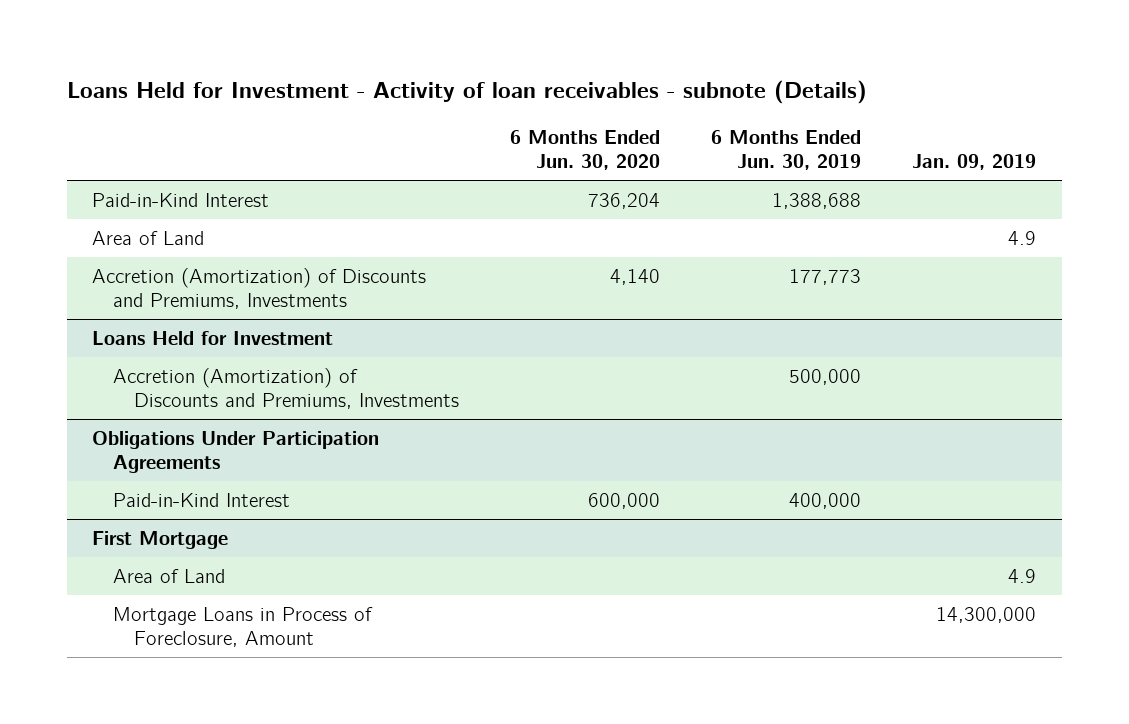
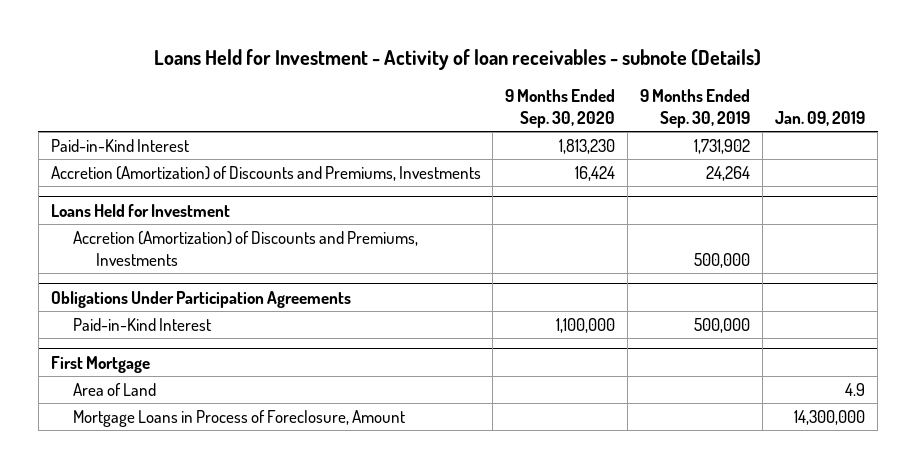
[510,130,661,171] 6 Months Ended Jun. 30, 2020 -> none
[711,130,862,171] 6 Months Ended Jun. 30, 2019 -> none
none -> [505,88,616,128] 9 Months Ended Sep. 30, 2020
none -> [640,88,751,128] 9 Months Ended Sep. 30, 2019
[92,230,205,245] Area of Land -> none

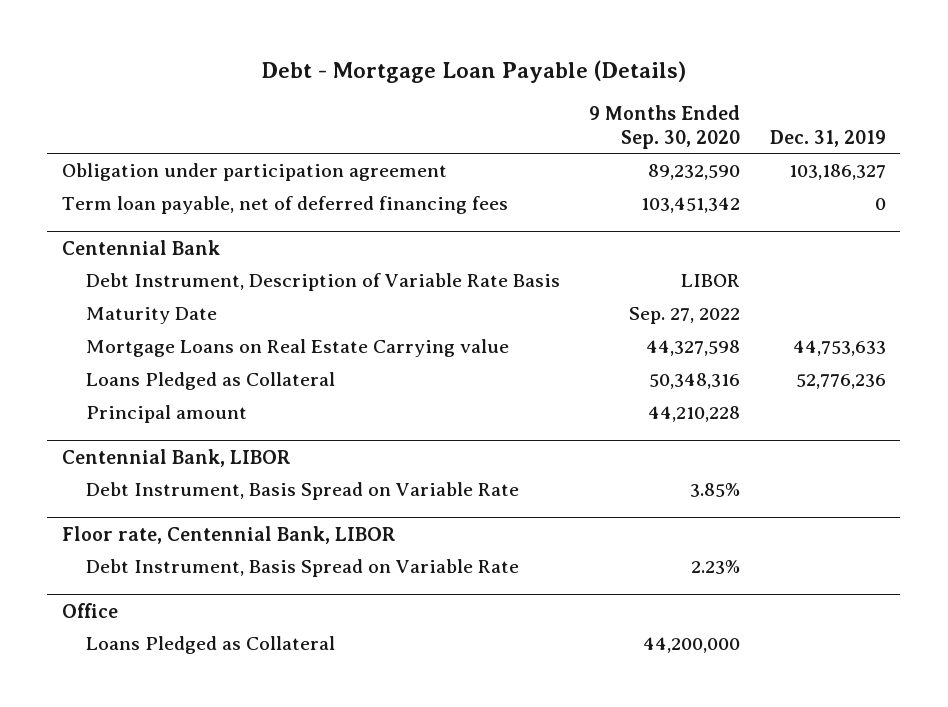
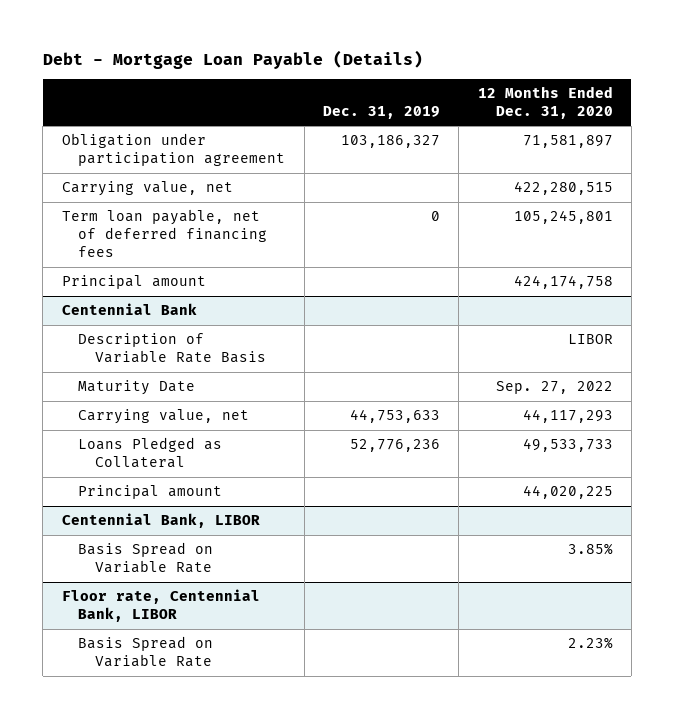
[589,105,741,149] 9 Months Ended Sep. 30, 2020 -> none
none -> [477,85,613,119] 12 Months Ended Dec. 31, 2020
none -> [61,181,233,197] Carrying value, net
none -> [61,275,206,290] Principal amount
[85,273,560,292] Debt Instrument, Description of Variable Rate Basis -> [78,333,266,364] Description of Variable Rate Basis
[85,339,509,358] Mortgage Loans on Real Estate Carrying value -> [78,409,250,425] Carrying value, net
[85,482,519,501] Debt Instrument, Basis Spread on Variable Rate -> [78,542,214,574] Basis Spread on Variable Rate
[62,602,119,618] Office -> none
[85,636,335,655] Loans Pledged as Collateral -> none
[85,559,519,578] Debt Instrument, Basis Spread on Variable Rate -> [78,636,214,668] Basis Spread on Variable Rate

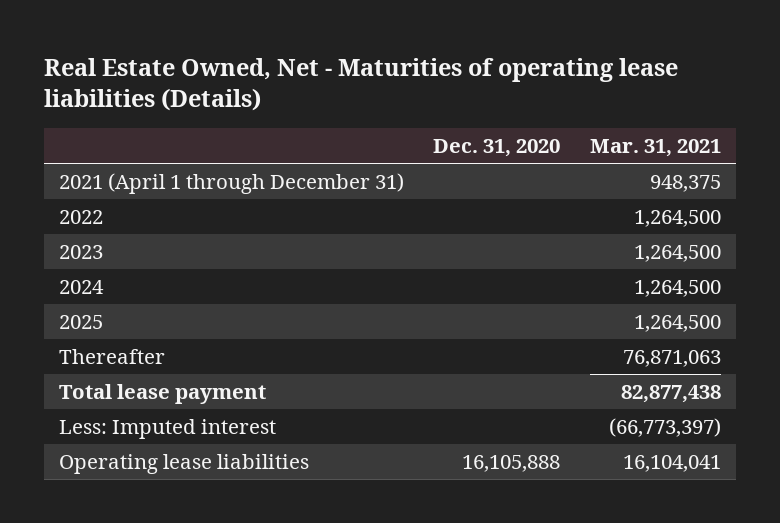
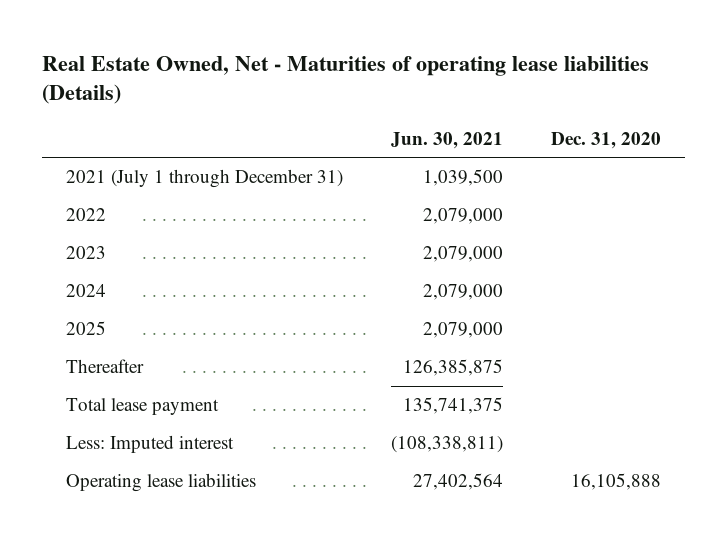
[590,138,722,157] Mar. 31, 2021 -> none
none -> [390,131,503,149] Jun. 30, 2021
[58,173,404,195] 2021 (April 1 through December 31) -> [65,169,343,189] 2021 (July 1 through December 31)

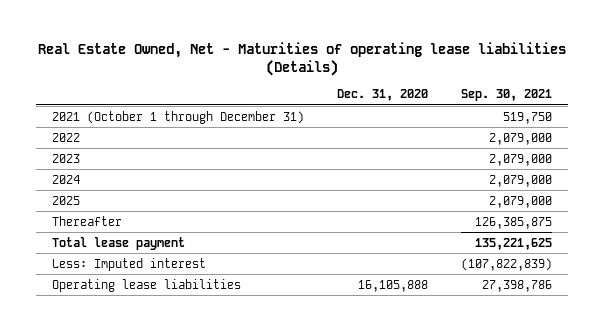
[390,131,503,149] Jun. 30, 2021 -> none
none -> [460,89,552,102] Sep. 30, 2021
[65,169,343,189] 2021 (July 1 through December 31) -> [52,110,305,124] 2021 (October 1 through December 31)

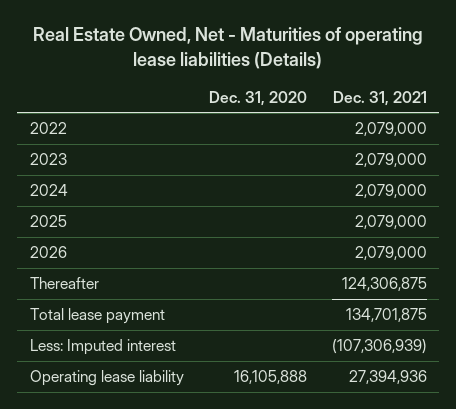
[460,89,552,102] Sep. 30, 2021 -> none
none -> [332,90,427,106] Dec. 31, 2021
[52,110,305,124] 2021 (October 1 through December 31) -> none
none -> [29,246,67,259] 2026
[52,278,242,292] Operating lease liabilities -> [29,370,184,387] Operating lease liability

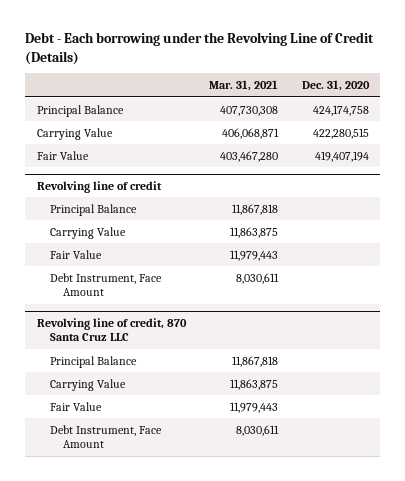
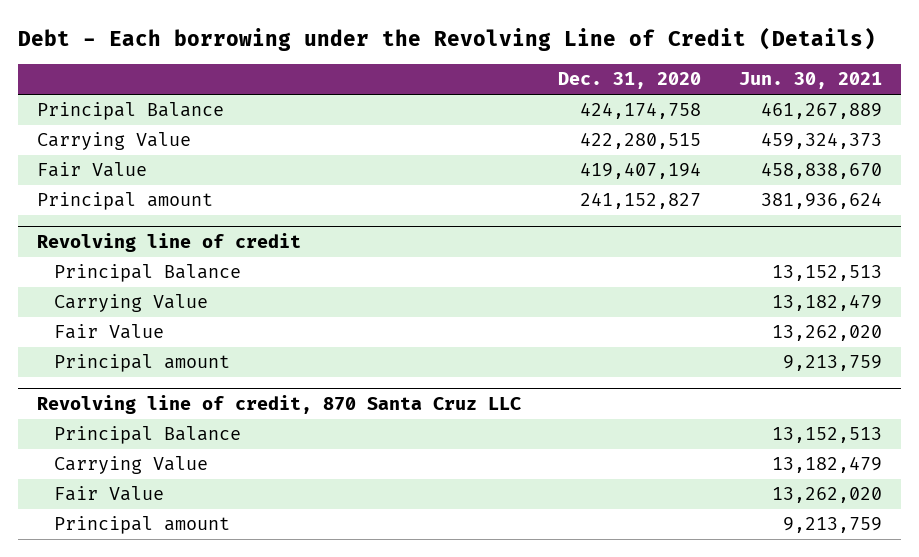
[209,80,279,92] Mar. 31, 2021 -> none
none -> [738,72,882,90] Jun. 30, 2021
none -> [36,192,213,211] Principal amount
[50,272,163,296] Debt Instrument, Face Amount -> [54,354,231,373] Principal amount
[50,424,163,448] Debt Instrument, Face Amount -> [54,516,231,535] Principal amount

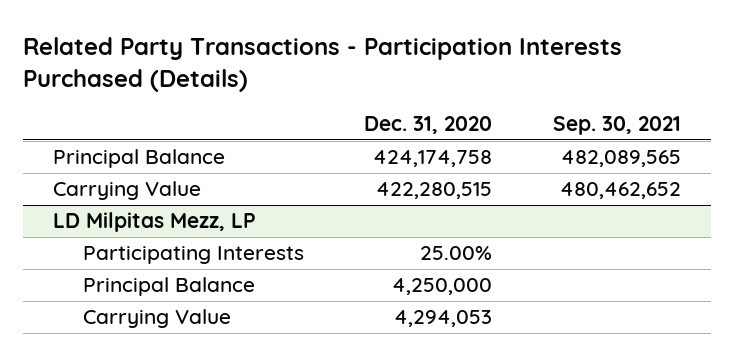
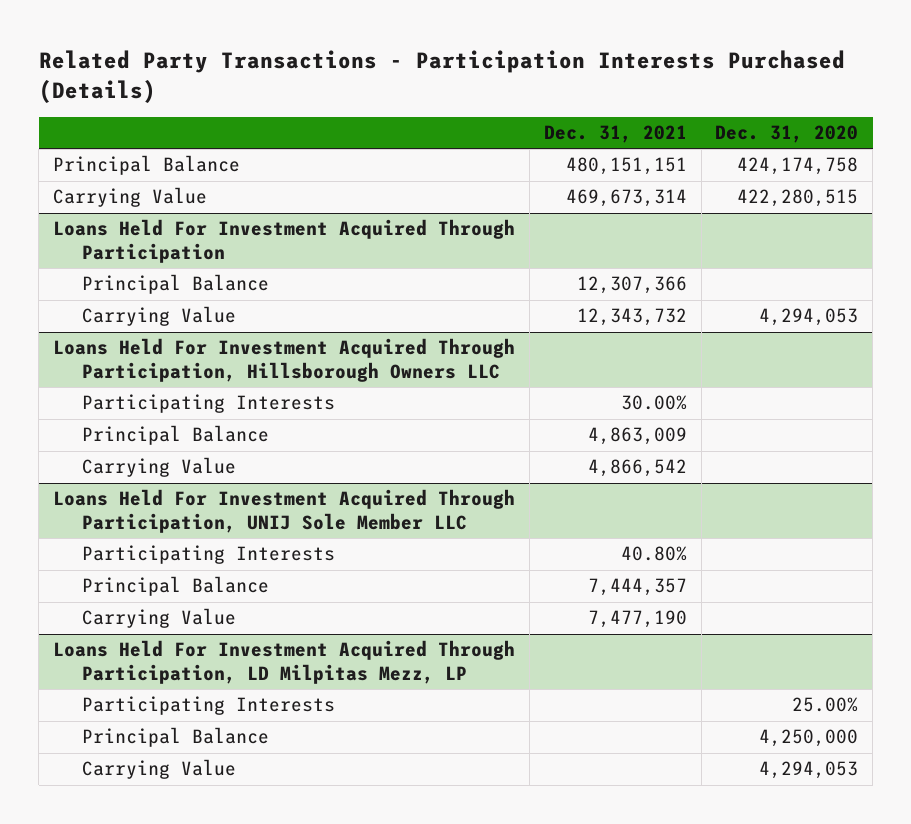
[553,116,682,136] Sep. 30, 2021 -> none
none -> [543,125,687,144] Dec. 31, 2021
none -> [52,219,515,264] Loans Held For Investment Acquired Through Participation
none -> [81,274,269,295] Principal Balance
none -> [81,306,236,327] Carrying Value
none -> [52,338,515,383] Loans Held For Investment Acquired Through Participation, Hillsborough Owners LLC
none -> [81,394,335,414] Participating Interests
none -> [81,425,269,446] Principal Balance
none -> [81,457,236,478] Carrying Value
none -> [52,489,515,534] Loans Held For Investment Acquired Through Participation, UNIJ Sole Member LLC
none -> [81,545,335,565] Participating Interests
none -> [81,576,269,597] Principal Balance
none -> [81,608,236,629] Carrying Value
[53,212,257,233] LD Milpitas Mezz, LP -> [52,640,515,685] Loans Held For Investment Acquired Through Participation, LD Milpitas Mezz, LP

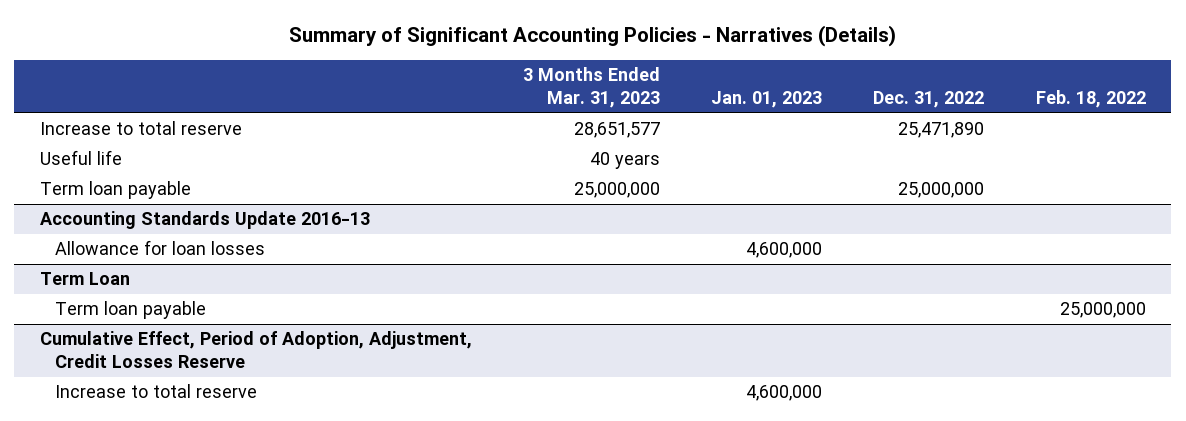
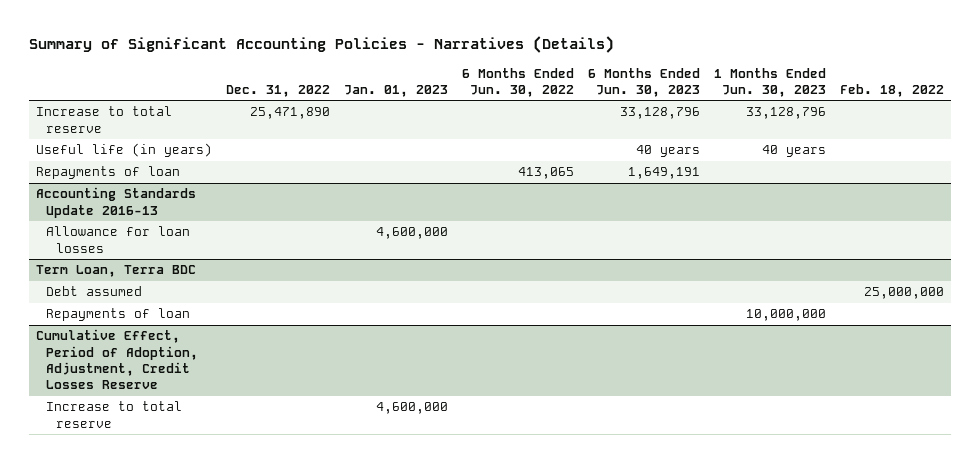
[523,67,661,109] 3 Months Ended Mar. 31, 2023 -> none
none -> [462,67,575,98] 6 Months Ended Jun. 30, 2022
none -> [588,67,701,98] 6 Months Ended Jun. 30, 2023
none -> [714,67,827,98] 1 Months Ended Jun. 30, 2023
[39,181,191,200] Term loan payable -> none
[39,150,122,166] Useful life -> [36,143,213,158] Useful life (in years)
none -> [36,166,181,180] Repayments of loan
[55,301,207,320] Term loan payable -> none
[39,272,130,286] Term Loan -> [36,265,197,278] Term Loan, Terra BDC
none -> [46,286,143,297] Debt assumed
none -> [46,308,191,322] Repayments of loan

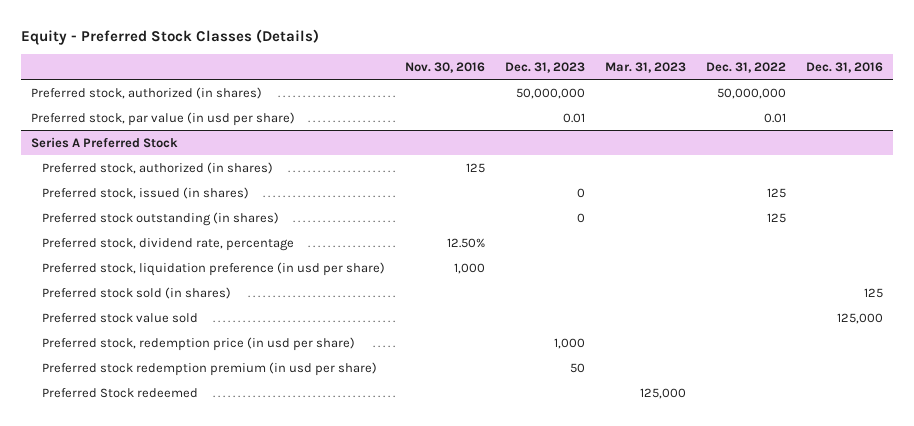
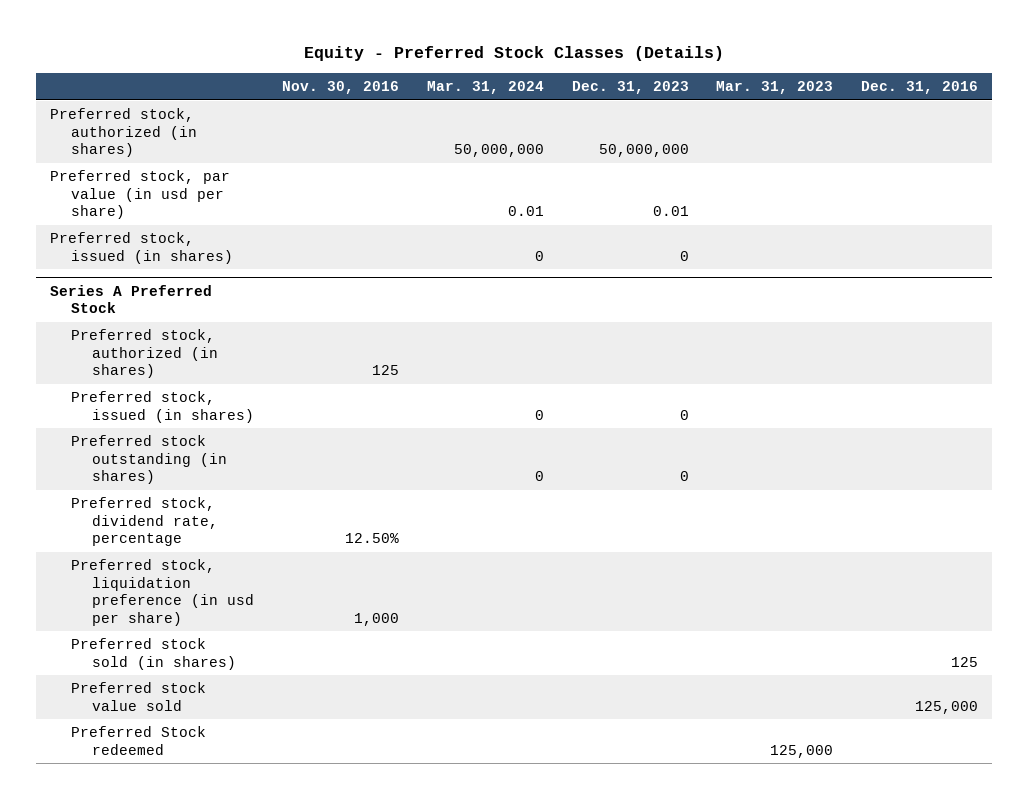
[706,61,787,73] Dec. 31, 2022 -> none
none -> [426,80,544,94] Mar. 31, 2024
none -> [49,232,233,264] Preferred stock, issued (in shares)
[42,336,356,351] Preferred stock, redemption price (in usd per share) -> none
[42,361,378,376] Preferred stock redemption premium (in usd per share) -> none

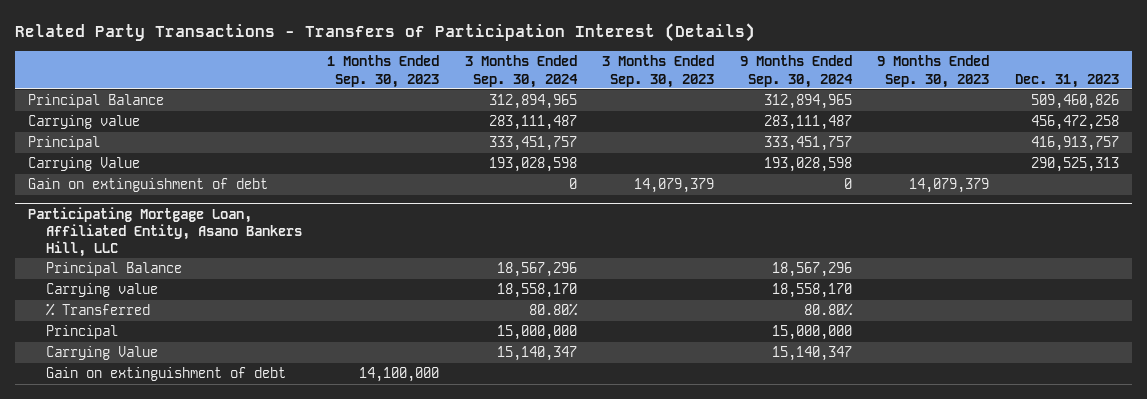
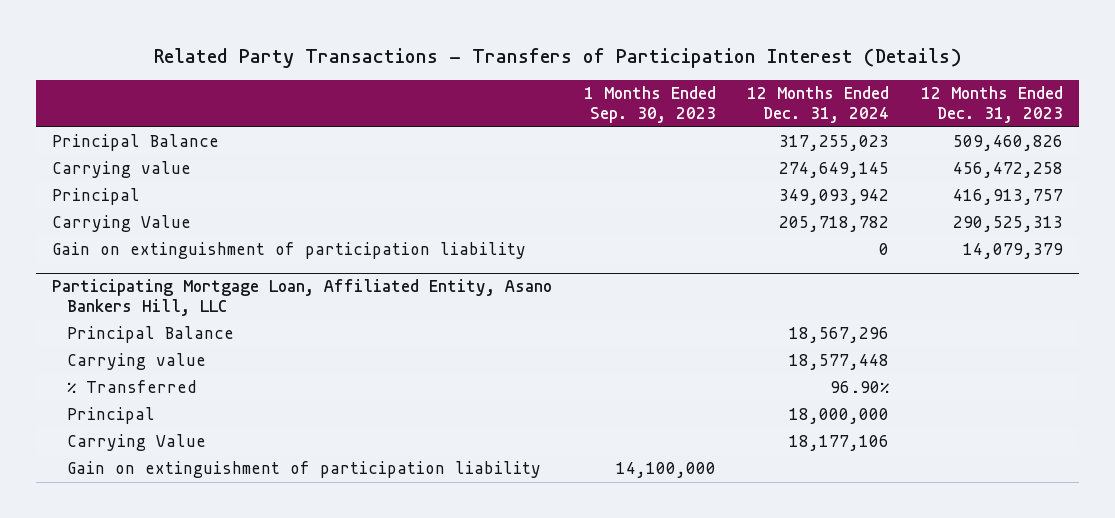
[464,55,578,88] 3 Months Ended Sep. 30, 2024 -> none
[602,55,715,88] 3 Months Ended Sep. 30, 2023 -> none
[739,55,853,88] 9 Months Ended Sep. 30, 2024 -> none
[877,55,990,88] 9 Months Ended Sep. 30, 2023 -> none
[1014,73,1119,88] Dec. 31, 2023 -> none
none -> [747,86,890,124] 12 Months Ended Dec. 31, 2024
none -> [921,86,1064,124] 12 Months Ended Dec. 31, 2023
[28,178,269,193] Gain on extinguishment of debt -> [51,242,526,260] Gain on extinguishment of participation liability
[45,367,286,382] Gain on extinguishment of debt -> [67,461,542,479] Gain on extinguishment of participation liability

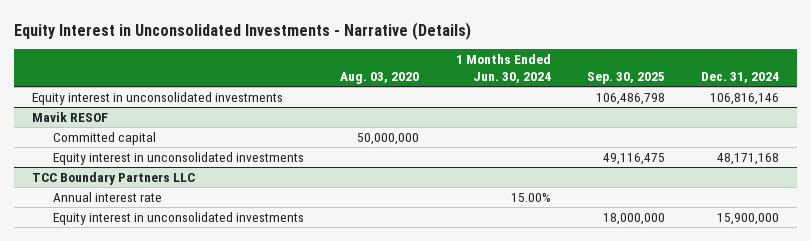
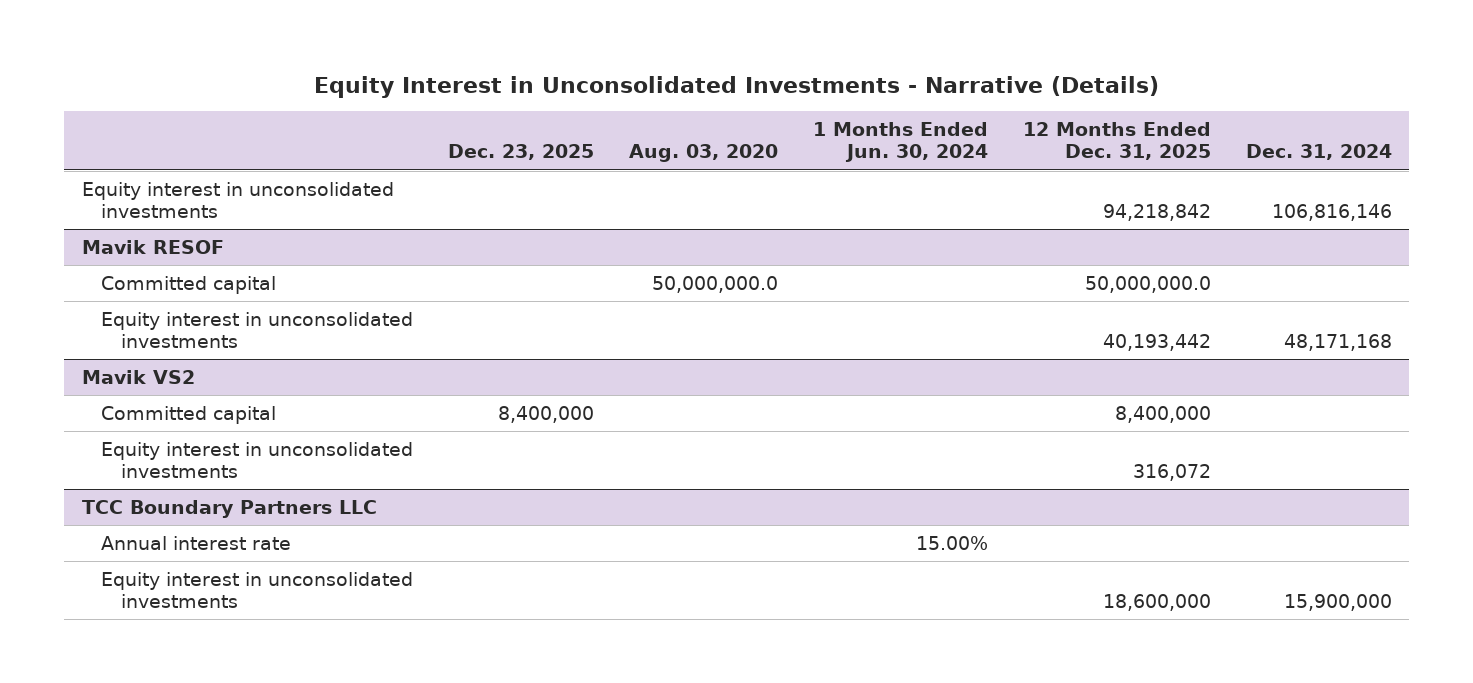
[586,71,665,84] Sep. 30, 2025 -> none
none -> [447,144,594,161] Dec. 23, 2025
none -> [1022,121,1211,161] 12 Months Ended Dec. 31, 2025
[357,133,420,146] 50,000,000 -> [651,275,778,293] 50,000,000.0
none -> [81,369,195,384] Mavik VS2
none -> [101,405,277,424] Committed capital
none -> [101,441,414,479] Equity interest in unconsolidated investments

